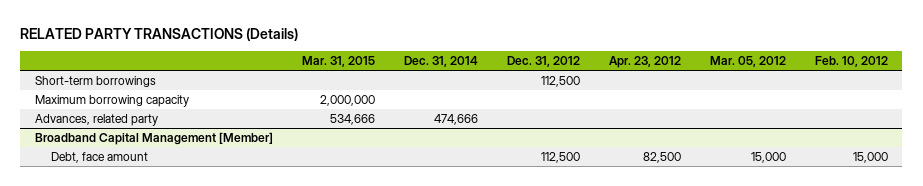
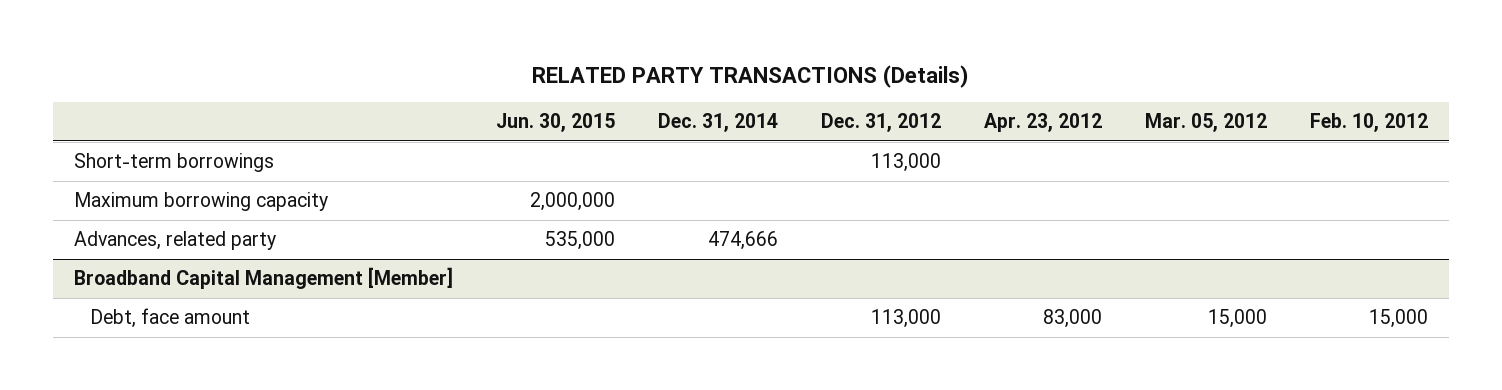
[301,55,375,67] Mar. 31, 2015 -> none
none -> [496,113,616,133] Jun. 30, 2015
[540,75,580,87] 112,500 -> [870,153,941,173] 113,000
[540,151,580,163] 112,500 -> [870,309,941,329] 113,000
[642,151,681,163] 82,500 -> [1042,309,1102,329] 83,000

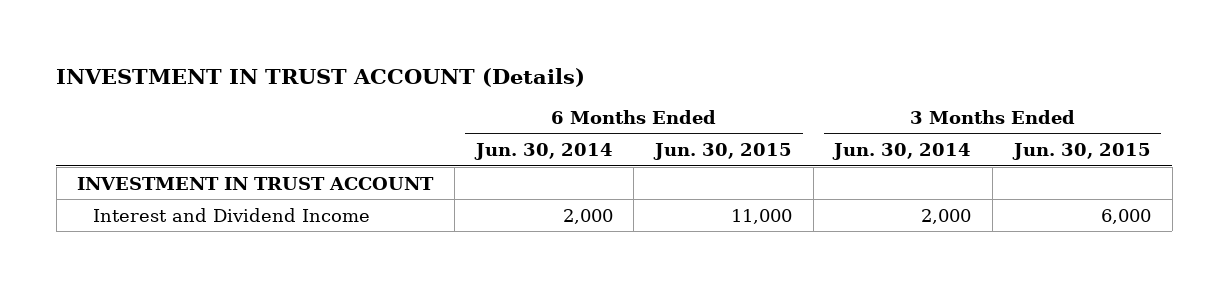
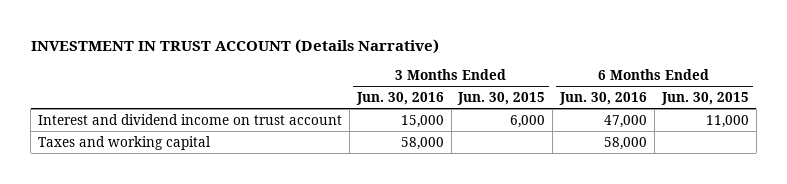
[56,67,586,87] INVESTMENT IN TRUST ACCOUNT (Details) -> [30,39,439,55] INVESTMENT IN TRUST ACCOUNT (Details Narrative)
[473,143,613,161] Jun. 30, 2014 -> none
[832,143,972,161] Jun. 30, 2014 -> none
none -> [355,92,444,106] Jun. 30, 2016
none -> [559,92,648,106] Jun. 30, 2016
[77,176,435,190] INVESTMENT IN TRUST ACCOUNT -> none
[92,207,370,222] Interest and Dividend Income -> [38,113,343,125] Interest and dividend income on trust account
none -> [38,135,212,150] Taxes and working capital

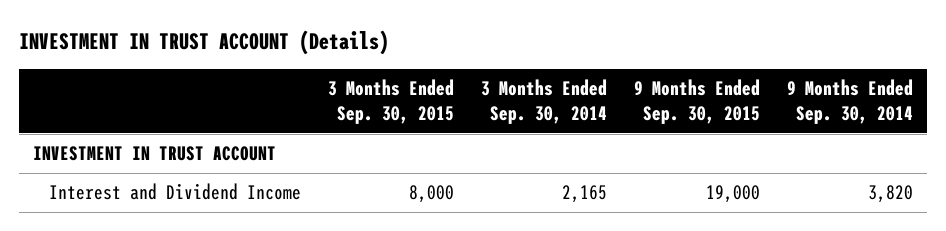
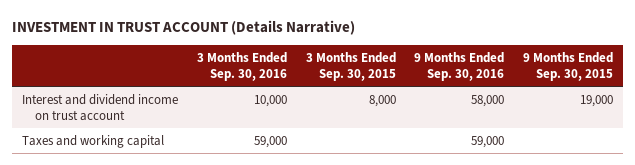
[18,30,389,56] INVESTMENT IN TRUST ACCOUNT (Details) -> [12,20,356,36] INVESTMENT IN TRUST ACCOUNT (Details Narrative)
[480,78,607,125] 3 Months Ended Sep. 30, 2014 -> none
[787,78,914,125] 9 Months Ended Sep. 30, 2014 -> none
none -> [196,51,287,81] 3 Months Ended Sep. 30, 2016
none -> [414,51,505,81] 9 Months Ended Sep. 30, 2016
[32,146,276,162] INVESTMENT IN TRUST ACCOUNT -> none
[48,183,301,201] Interest and Dividend Income -> [21,93,178,121] Interest and dividend income on trust account
none -> [21,134,164,148] Taxes and working capital

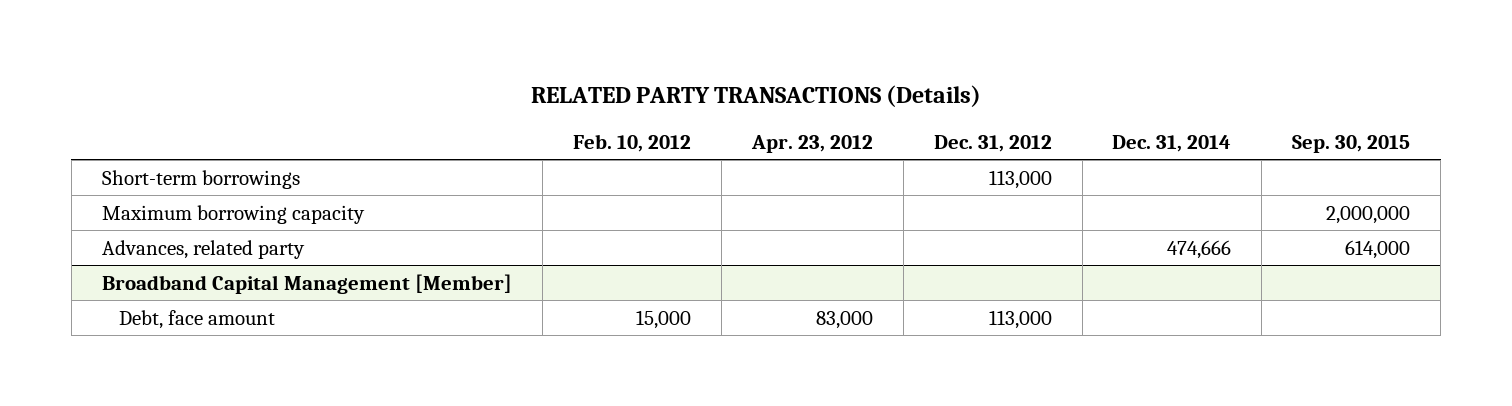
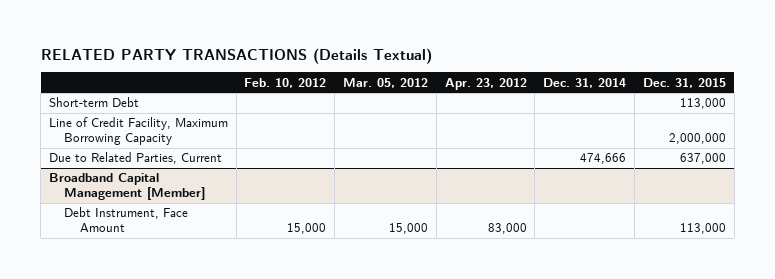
[531,85,982,108] RELATED PARTY TRANSACTIONS (Details) -> [40,47,432,64] RELATED PARTY TRANSACTIONS (Details Textual)
[933,134,1052,152] Dec. 31, 2012 -> none
[1292,134,1411,153] Sep. 30, 2015 -> none
none -> [343,77,429,88] Mar. 05, 2012
none -> [642,77,726,88] Dec. 31, 2015
[101,169,300,189] Short-term borrowings -> [48,97,139,108] Short-term Debt
[101,204,365,224] Maximum borrowing capacity -> [48,117,228,146] Line of Credit Facility, Maximum Borrowing Capacity
[101,239,305,259] Advances, related party -> [48,152,222,165] Due to Related Parties, Current
[118,309,275,329] Debt, face amount -> [64,207,189,233] Debt Instrument, Face Amount

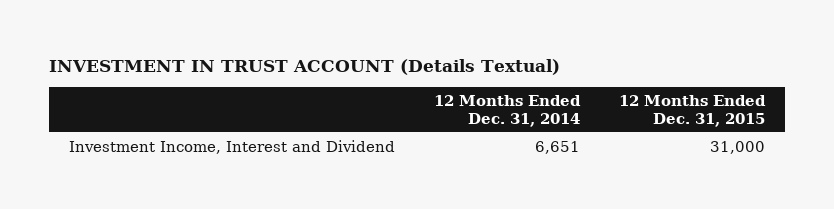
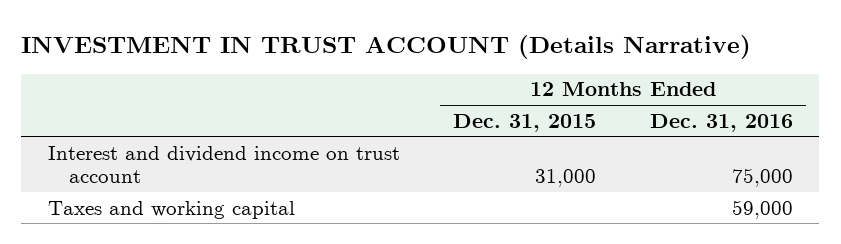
[49,59,561,76] INVESTMENT IN TRUST ACCOUNT (Details Textual) -> [21,35,752,60] INVESTMENT IN TRUST ACCOUNT (Details Narrative)
[433,95,581,127] 12 Months Ended Dec. 31, 2014 -> none
none -> [649,113,793,132] Dec. 31, 2016
[68,139,395,154] Investment Income, Interest and Dividend -> [48,145,401,184] Interest and dividend income on trust account
none -> [48,200,296,219] Taxes and working capital

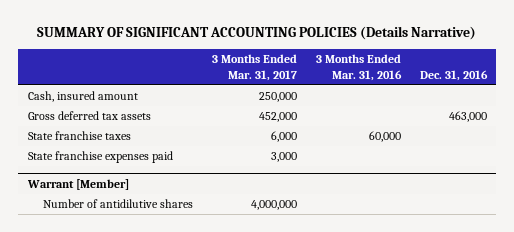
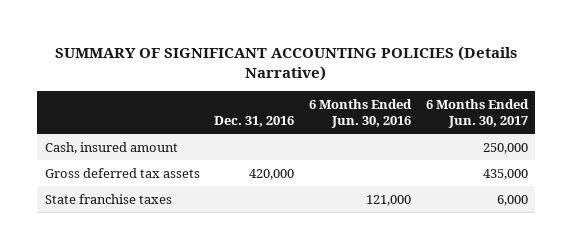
[212,54,298,81] 3 Months Ended Mar. 31, 2017 -> none
[315,54,402,81] 3 Months Ended Mar. 31, 2016 -> none
none -> [308,98,412,129] 6 Months Ended Jun. 30, 2016
none -> [425,98,529,129] 6 Months Ended Jun. 30, 2017
[448,111,487,123] 463,000 -> [249,168,295,180] 420,000
[27,151,173,164] State franchise expenses paid -> none
[26,178,129,190] Warrant [Member] -> none
[43,199,194,209] Number of antidilutive shares -> none

